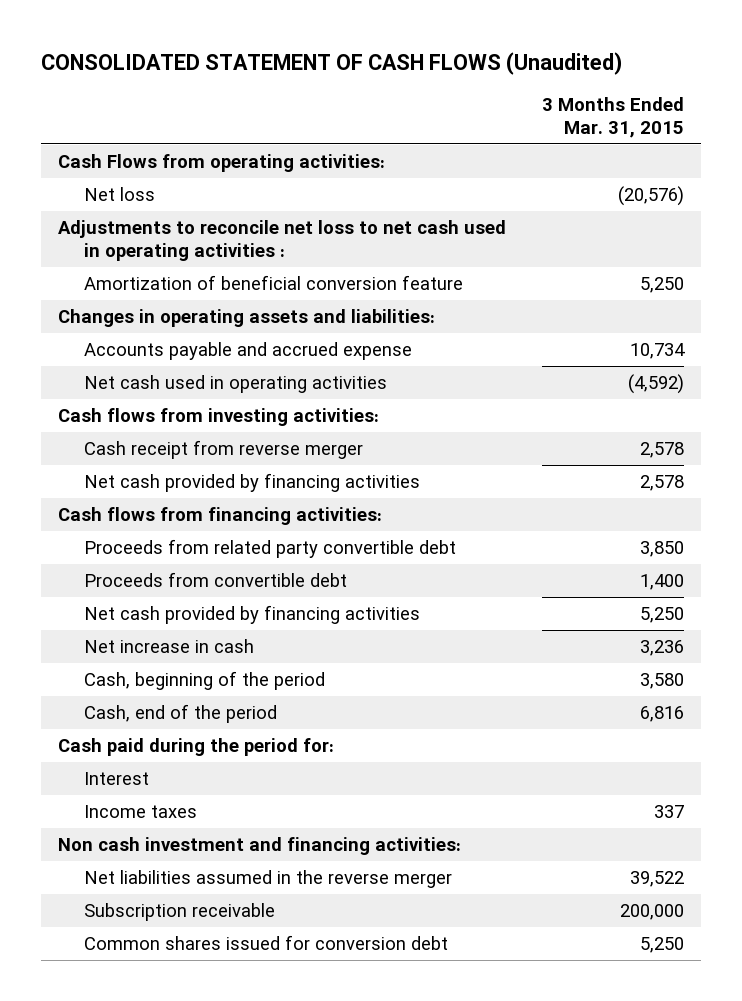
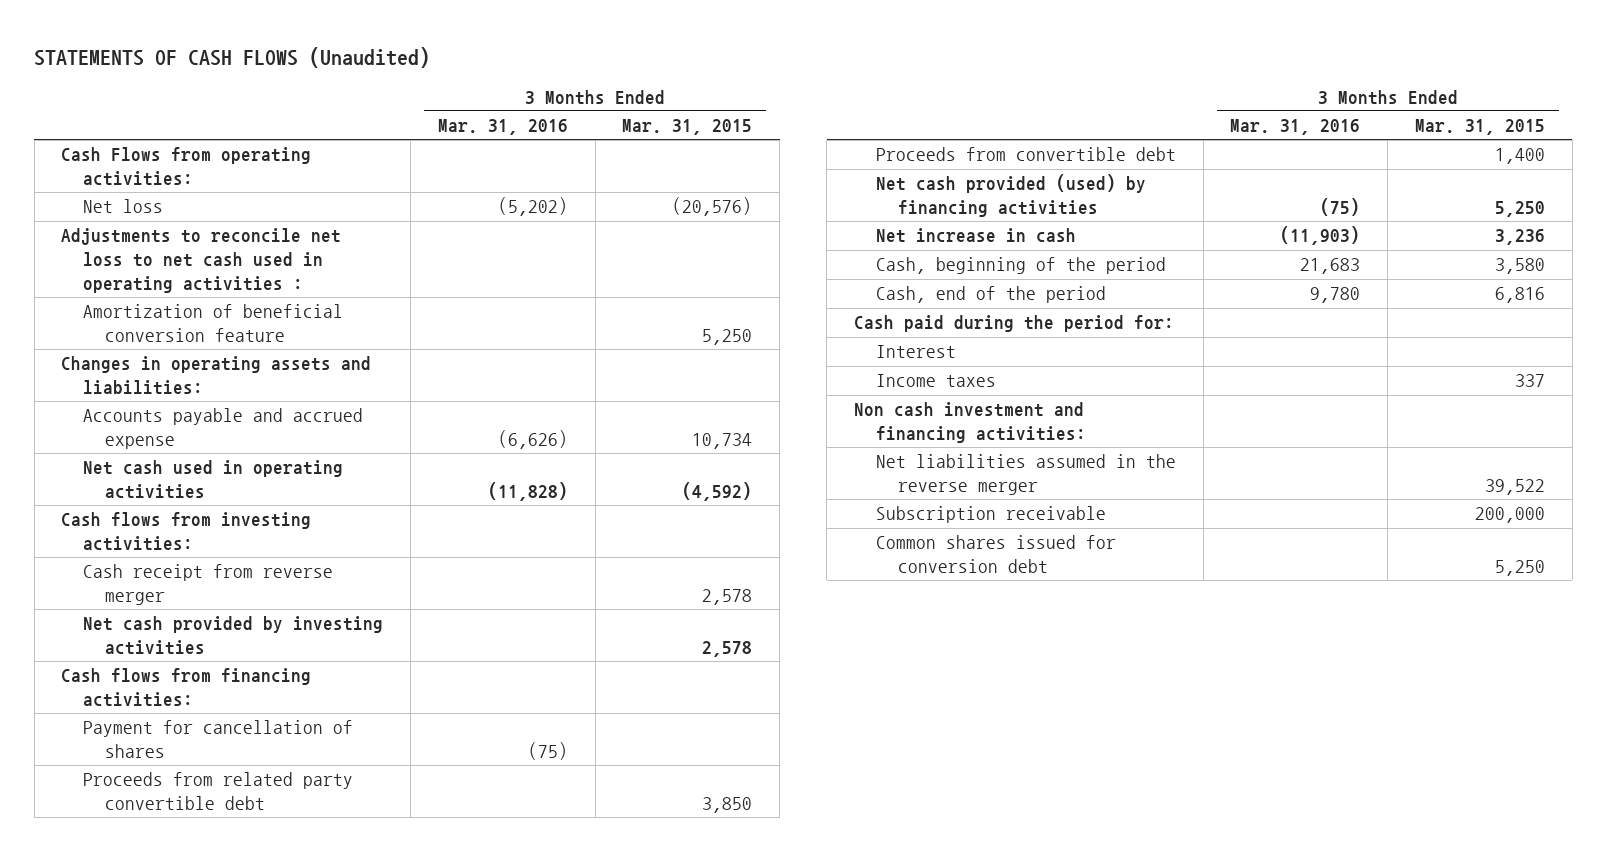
[40,51,622,75] CONSOLIDATED STATEMENT OF CASH FLOWS (Unaudited) -> [34,46,431,68] STATEMENTS OF CASH FLOWS (Unaudited)
none -> [437,119,568,136] Mar. 31, 2016
[84,473,421,493] Net cash provided by financing activities -> [83,616,384,655] Net cash provided by investing activities
none -> [83,720,354,758] Payment for cancellation of shares
[84,605,421,625] Net cash provided by financing activities -> [875,174,1146,217] Net cash provided (used) by financing activities

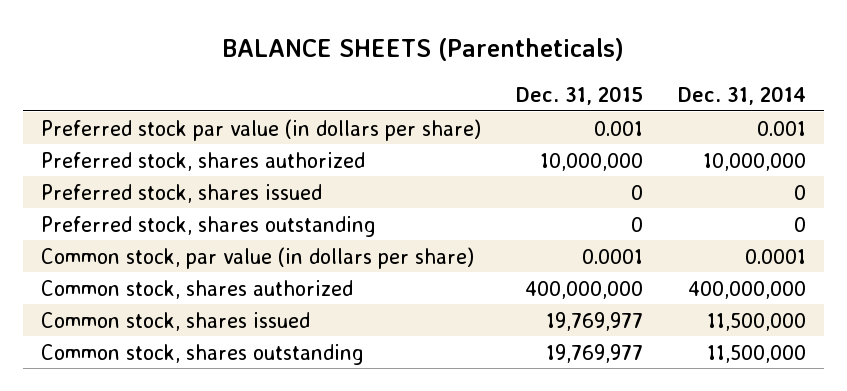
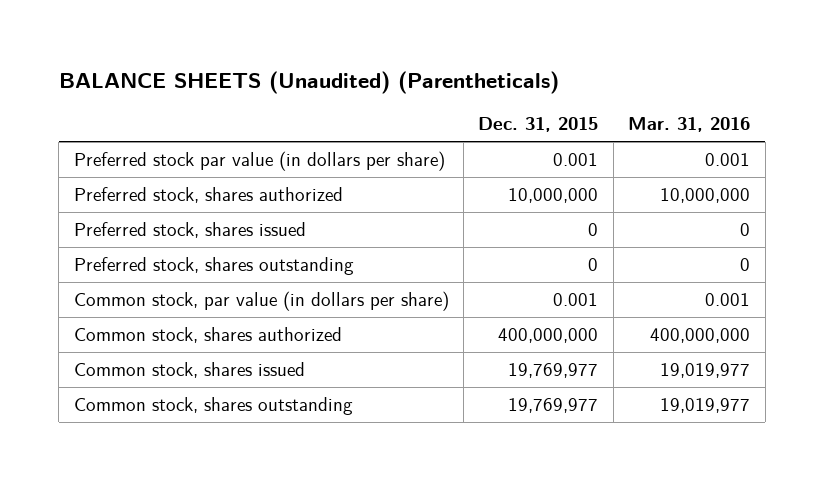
[222,37,625,61] BALANCE SHEETS (Parentheticals) -> [58,70,559,94] BALANCE SHEETS (Unaudited) (Parentheticals)
[678,85,807,105] Dec. 31, 2014 -> none
none -> [628,117,751,133] Mar. 31, 2016
[581,248,643,264] 0.0001 -> [553,292,599,306] 0.001

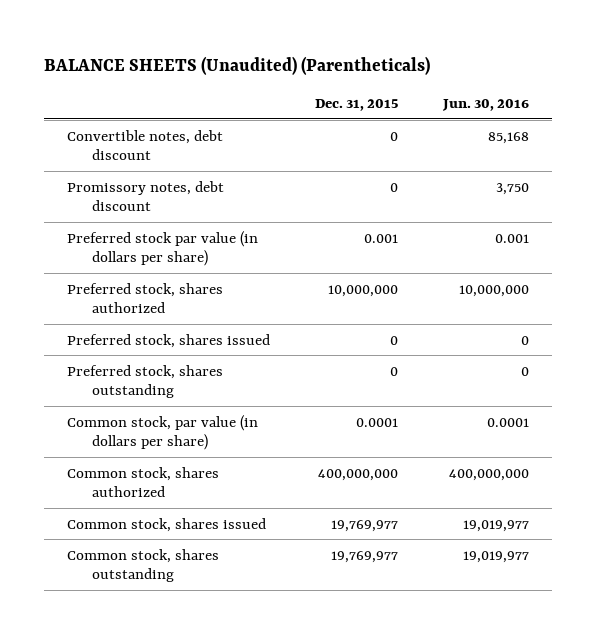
[628,117,751,133] Mar. 31, 2016 -> none
none -> [442,99,530,112] Jun. 30, 2016
none -> [66,129,223,161] Convertible notes, debt discount
none -> [66,180,224,212] Promissory notes, debt discount
[553,292,599,306] 0.001 -> [356,417,399,427] 0.0001

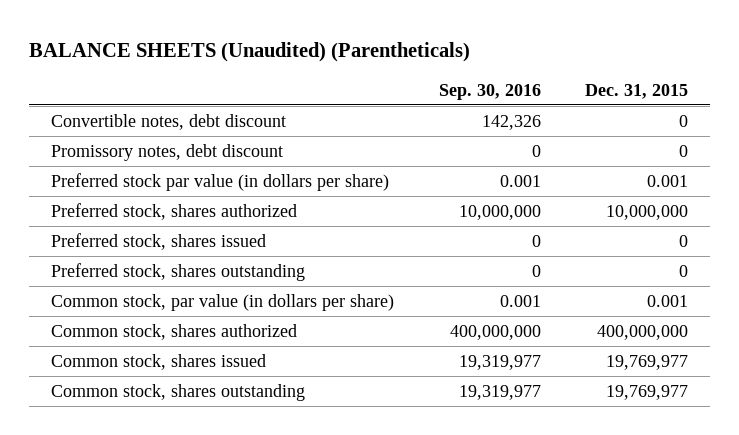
[442,99,530,112] Jun. 30, 2016 -> none
none -> [438,84,541,101] Sep. 30, 2016
[356,417,399,427] 0.0001 -> [646,294,688,307] 0.001

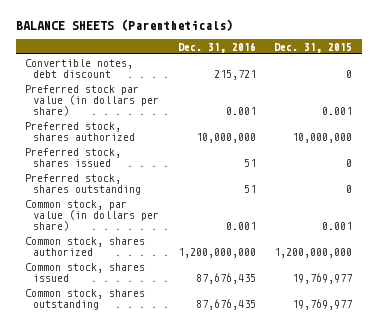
[29,42,471,63] BALANCE SHEETS (Unaudited) (Parentheticals) -> [15,19,233,32] BALANCE SHEETS (Parentheticals)
[438,84,541,101] Sep. 30, 2016 -> none
none -> [177,41,256,53] Dec. 31, 2016
[51,143,284,161] Promissory notes, debt discount -> none
[596,324,688,340] 400,000,000 -> [274,247,353,258] 1,200,000,000

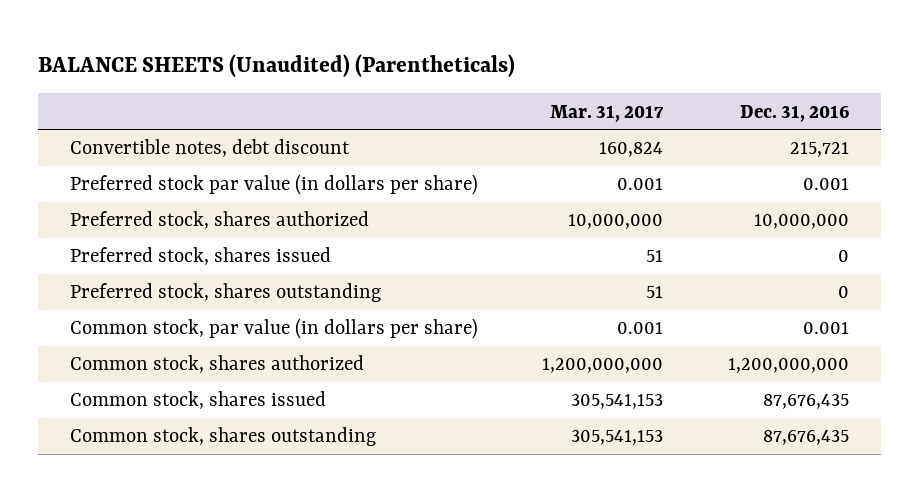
[15,19,233,32] BALANCE SHEETS (Parentheticals) -> [37,53,515,77] BALANCE SHEETS (Unaudited) (Parentheticals)
[274,42,353,53] Dec. 31, 2015 -> none
none -> [550,104,665,122] Mar. 31, 2017
[243,158,256,167] 51 -> [837,250,849,263] 0
[243,184,256,193] 51 -> [837,286,849,299] 0

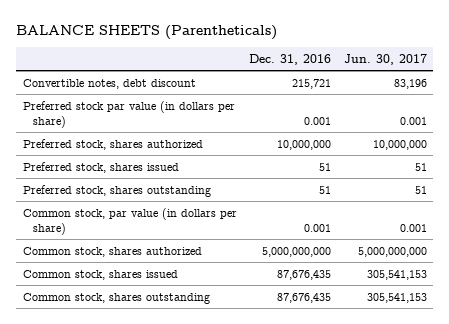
[37,53,515,77] BALANCE SHEETS (Unaudited) (Parentheticals) -> [16,24,278,40] BALANCE SHEETS (Parentheticals)
[550,104,665,122] Mar. 31, 2017 -> none
none -> [343,53,427,65] Jun. 30, 2017
[837,250,849,263] 0 -> [319,162,332,171] 51
[837,286,849,299] 0 -> [319,185,332,194] 51
[727,358,849,374] 1,200,000,000 -> [262,246,332,257] 5,000,000,000

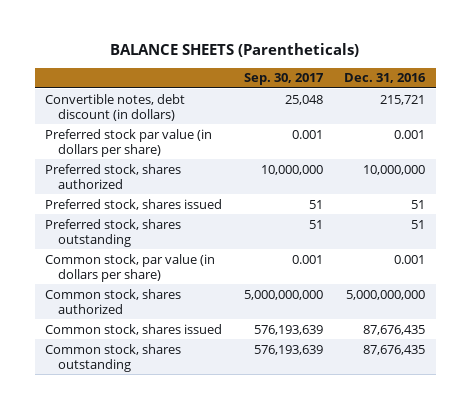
[343,53,427,65] Jun. 30, 2017 -> none
none -> [243,73,324,86] Sep. 30, 2017
[22,78,196,89] Convertible notes, debt discount -> [45,93,186,121] Convertible notes, debt discount (in dollars)

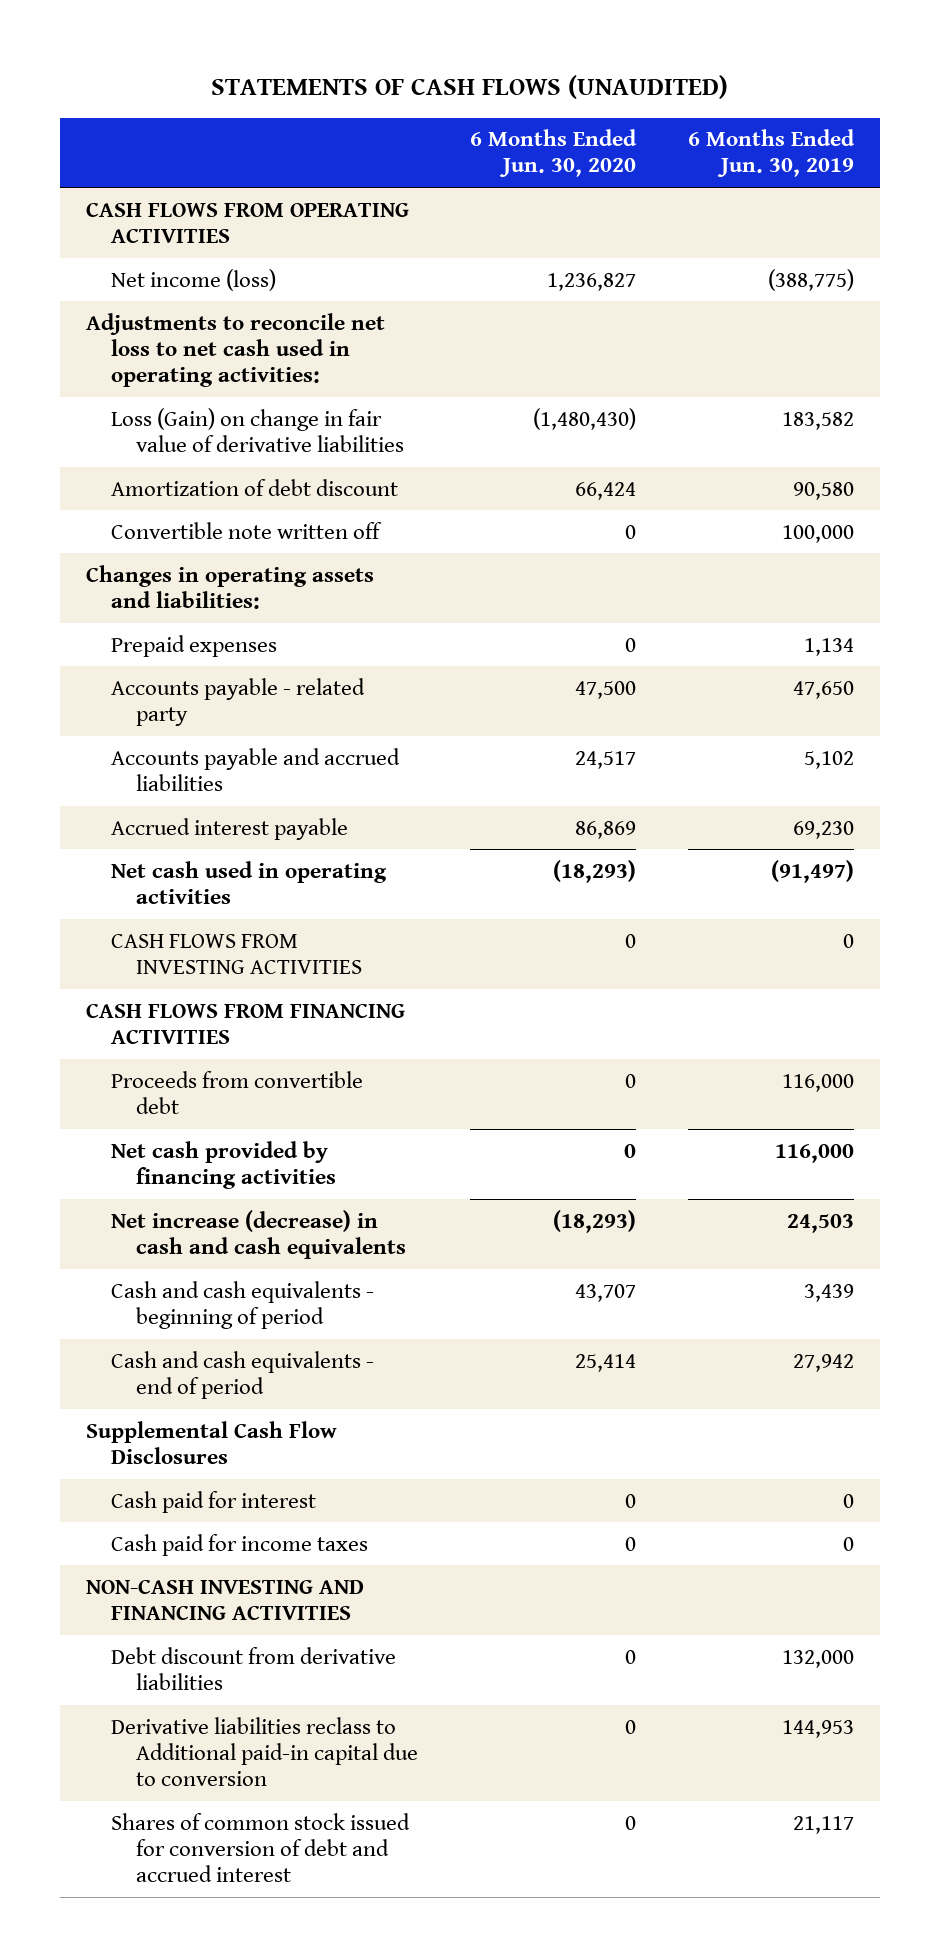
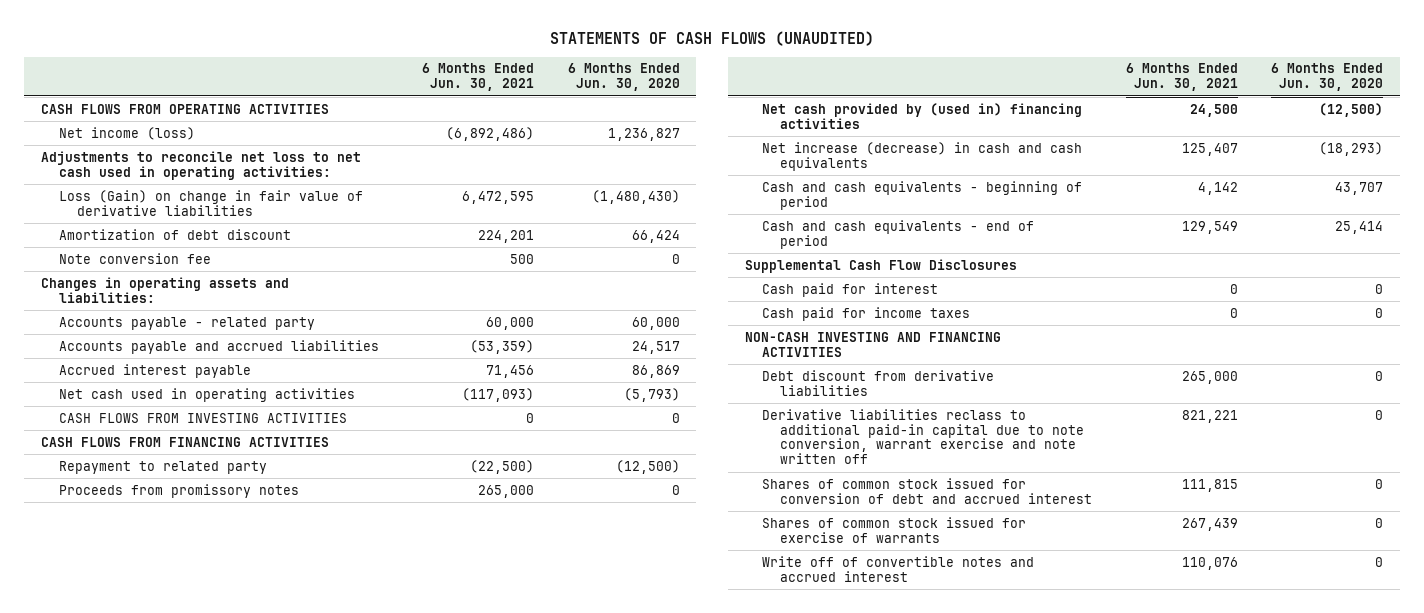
[688,129,856,178] 6 Months Ended Jun. 30, 2019 -> none
none -> [422,63,535,92] 6 Months Ended Jun. 30, 2021
[111,521,383,539] Convertible note written off -> none
none -> [58,252,211,264] Note conversion fee
[111,634,278,657] Prepaid expenses -> none
[575,680,637,699] 47,500 -> [631,316,680,330] 60,000
[553,859,637,883] (18,293) -> [623,387,680,402] (5,793)
[111,1070,364,1114] Proceeds from convertible debt -> none
none -> [58,460,267,474] Repayment to related party
none -> [58,483,299,498] Proceeds from promissory notes
[111,1140,337,1189] Net cash provided by financing activities -> [762,102,1083,129] Net cash provided by (used in) financing activities
[624,1143,637,1158] 0 -> [1319,102,1384,117] (12,500)
[111,1716,419,1787] Derivative liabilities reclass to Additional paid-in capital due to conversion -> [762,408,1085,465] Derivative liabilities reclass to additional paid-in capital due to note conversion, warrant exercise and note written off
none -> [762,516,1027,543] Shares of common stock issued for exercise of warrants
none -> [762,555,1035,582] Write off of convertible notes and accrued interest

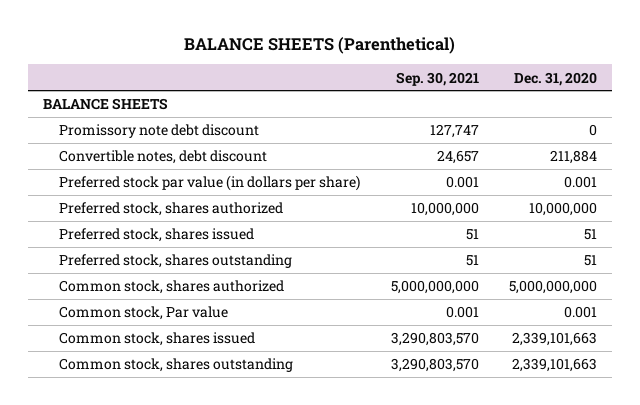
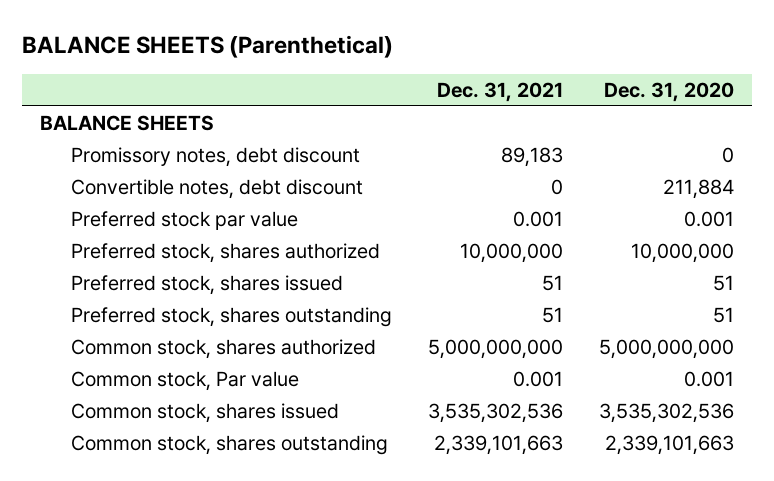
[395,71,479,86] Sep. 30, 2021 -> none
none -> [437,81,564,102] Dec. 31, 2021
[59,124,260,139] Promissory note debt discount -> [71,147,361,168] Promissory notes, debt discount
[59,175,361,192] Preferred stock par value (in dollars per share) -> [71,211,299,231] Preferred stock par value
[511,332,597,347] 2,339,101,663 -> [599,403,735,424] 3,535,302,536

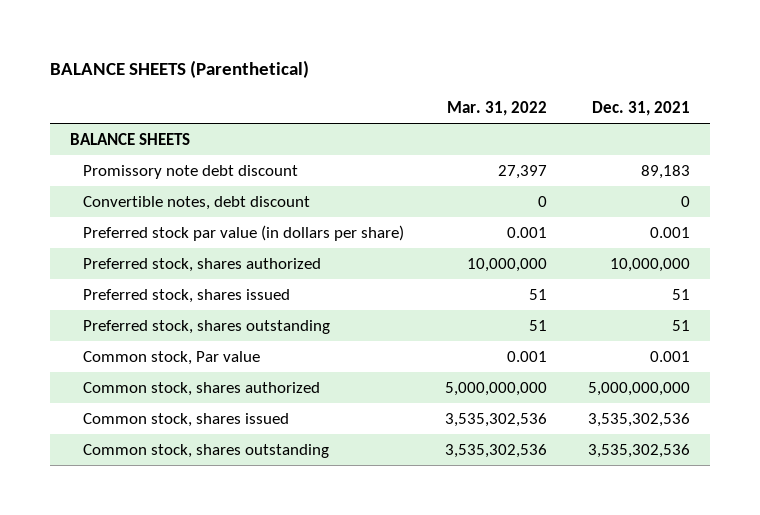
[604,81,735,102] Dec. 31, 2020 -> none
none -> [446,100,547,116] Mar. 31, 2022
[71,147,361,168] Promissory notes, debt discount -> [82,164,298,179] Promissory note debt discount
[71,211,299,231] Preferred stock par value -> [82,224,404,241] Preferred stock par value (in dollars per share)
[71,339,377,360] Common stock, shares authorized -> [82,381,320,396] Common stock, shares authorized
[434,435,564,456] 2,339,101,663 -> [587,443,690,458] 3,535,302,536

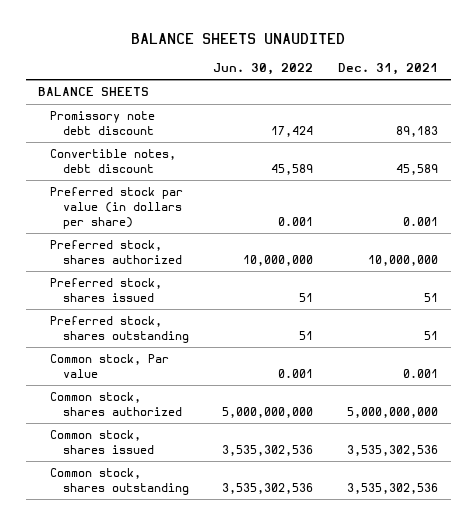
[49,60,309,79] BALANCE SHEETS (Parenthetical) -> [131,32,346,44] BALANCE SHEETS UNAUDITED
[446,100,547,116] Mar. 31, 2022 -> none
none -> [213,62,314,75] Jun. 30, 2022
[680,195,690,207] 0 -> [396,163,439,175] 45,589

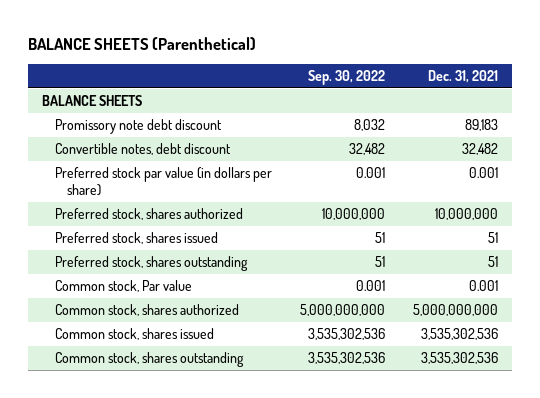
[131,32,346,44] BALANCE SHEETS UNAUDITED -> [28,37,257,51] BALANCE SHEETS (Parenthetical)
[213,62,314,75] Jun. 30, 2022 -> none
none -> [307,70,385,86] Sep. 30, 2022
[396,163,439,175] 45,589 -> [462,143,499,156] 32,482

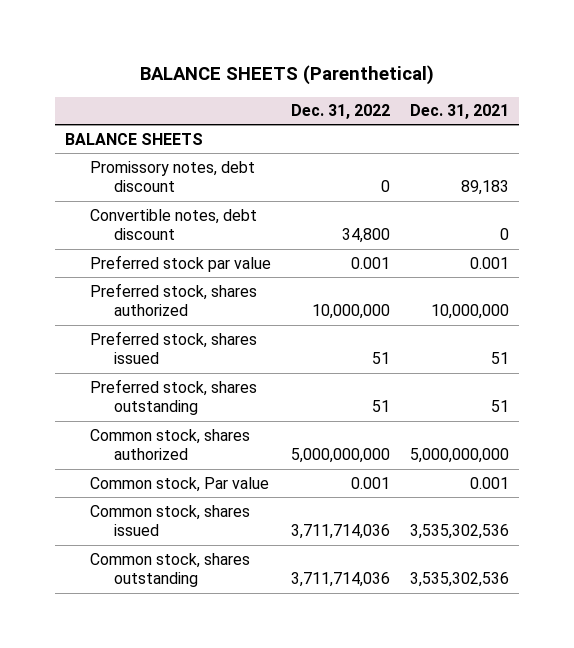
[307,70,385,86] Sep. 30, 2022 -> none
none -> [290,104,390,120] Dec. 31, 2022
[54,119,222,135] Promissory note debt discount -> [89,160,255,193] Promissory notes, debt discount
[462,143,499,156] 32,482 -> [499,228,509,241] 0
[54,167,272,197] Preferred stock par value (in dollars per share) -> [89,254,271,272] Preferred stock par value
[54,280,192,293] Common stock, Par value -> [89,476,269,492] Common stock, Par value

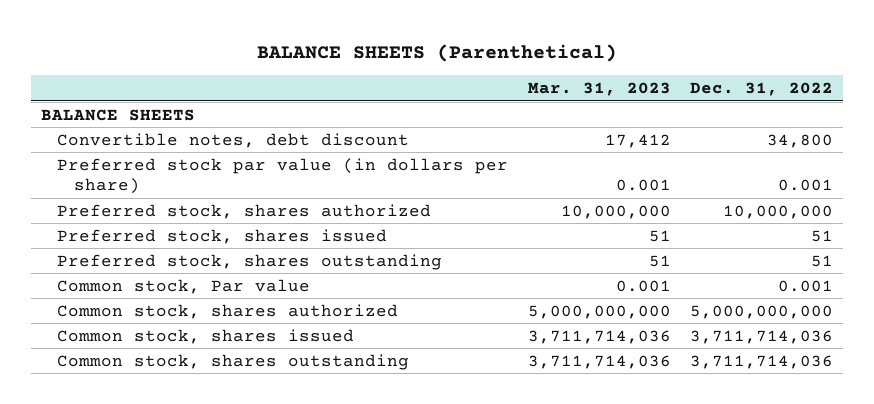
[409,104,509,120] Dec. 31, 2021 -> none
none -> [527,82,671,97] Mar. 31, 2023
[89,160,255,193] Promissory notes, debt discount -> none
[89,254,271,272] Preferred stock par value -> [57,157,509,195] Preferred stock par value (in dollars per share)
[89,428,250,461] Common stock, shares authorized -> [57,303,399,319] Common stock, shares authorized

